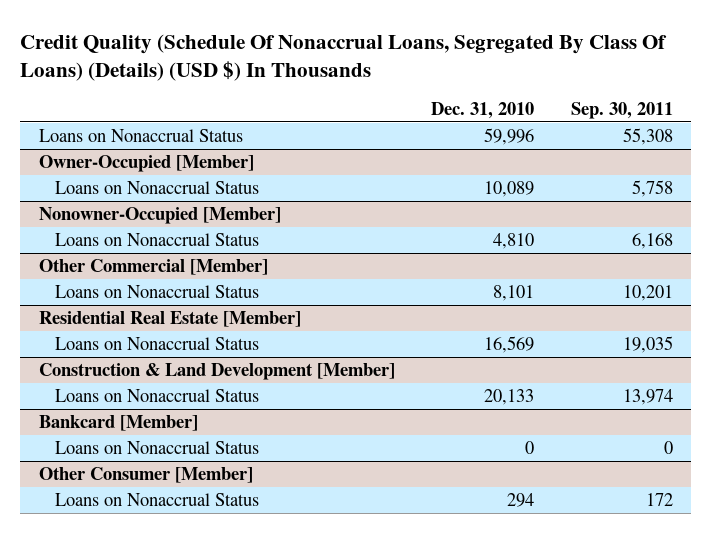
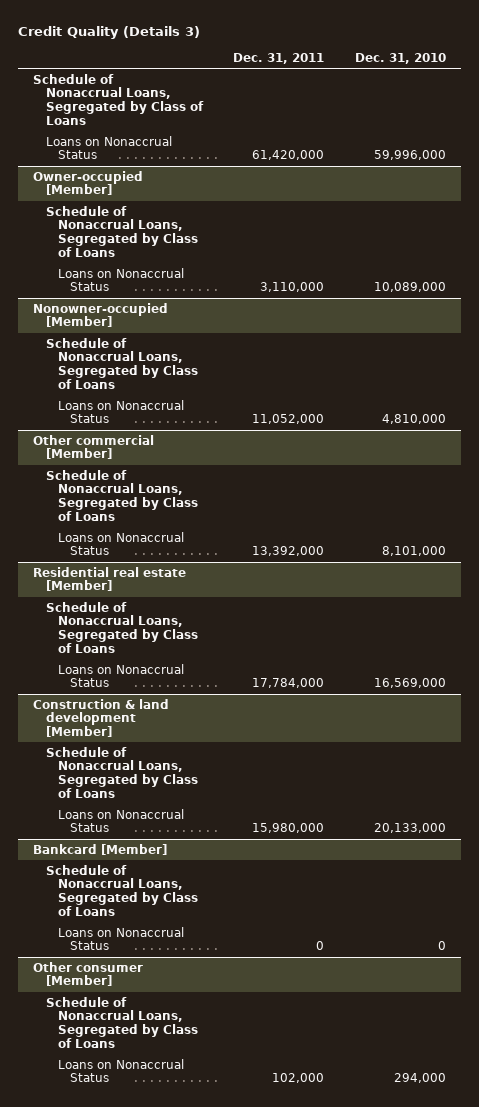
[20,33,668,82] Credit Quality (Schedule Of Nonaccrual Loans, Segregated By Class Of Loans) (Details) (USD $) In Thousands -> [18,25,201,39] Credit Quality (Details 3)
[570,101,673,119] Sep. 30, 2011 -> none
none -> [233,52,325,64] Dec. 31, 2011
none -> [33,73,204,125] Schedule of Nonaccrual Loans, Segregated by Class of Loans
[484,128,535,146] 59,996 -> [374,150,447,161] 59,996,000
[38,155,254,173] Owner-Occupied [Member] -> [33,170,144,196] Owner-occupied [Member]
none -> [45,205,198,257] Schedule of Nonaccrual Loans, Segregated by Class of Loans
[484,181,535,198] 10,089 -> [374,282,447,293] 10,089,000
[38,207,281,225] Nonowner-Occupied [Member] -> [33,302,169,328] Nonowner-occupied [Member]
none -> [45,337,198,389] Schedule of Nonaccrual Loans, Segregated by Class of Loans
[493,233,535,250] 4,810 -> [382,414,447,425] 4,810,000
[38,259,268,276] Other Commercial [Member] -> [33,434,155,460] Other commercial [Member]
none -> [45,469,198,521] Schedule of Nonaccrual Loans, Segregated by Class of Loans
[493,285,535,302] 8,101 -> [382,546,447,557] 8,101,000
[38,311,301,328] Residential Real Estate [Member] -> [33,566,187,592] Residential real estate [Member]
none -> [45,601,198,653] Schedule of Nonaccrual Loans, Segregated by Class of Loans
[484,336,535,354] 16,569 -> [374,678,447,689] 16,569,000
[38,363,395,381] Construction & Land Development [Member] -> [33,698,170,738] Construction & land development [Member]
none -> [45,746,198,798] Schedule of Nonaccrual Loans, Segregated by Class of Loans
[484,389,535,406] 20,133 -> [374,823,447,834] 20,133,000
none -> [45,864,198,916] Schedule of Nonaccrual Loans, Segregated by Class of Loans
[38,467,253,484] Other Consumer [Member] -> [33,961,144,987] Other consumer [Member]
none -> [45,996,198,1048] Schedule of Nonaccrual Loans, Segregated by Class of Loans
[507,493,535,508] 294 -> [394,1073,447,1084] 294,000

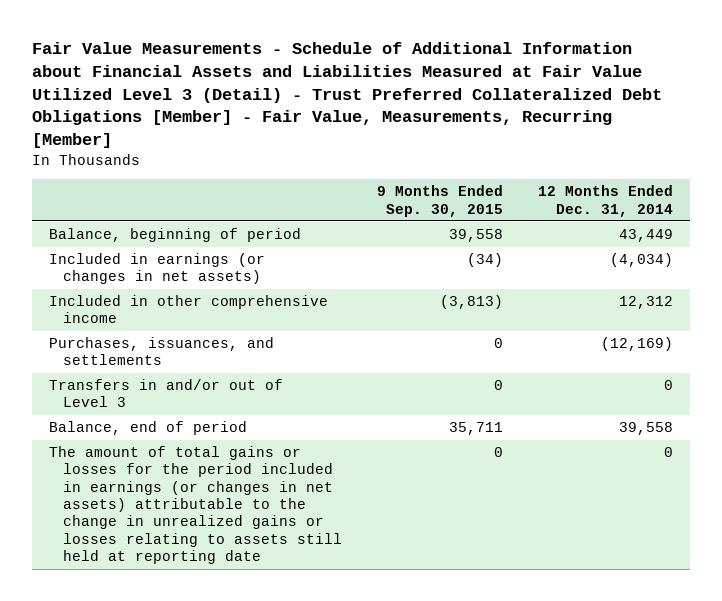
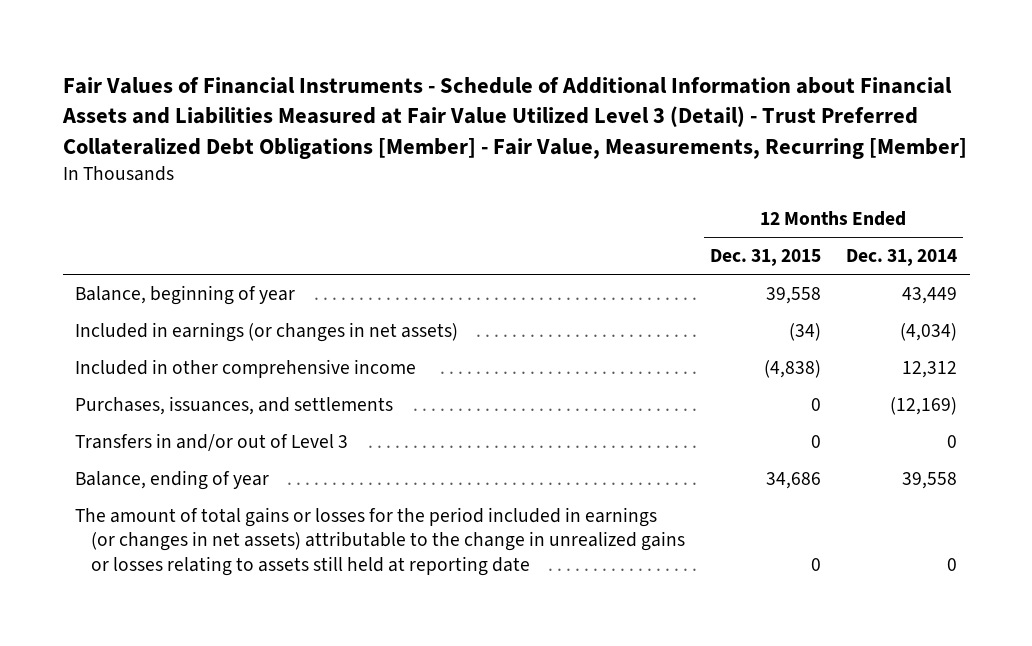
[31,42,662,148] Fair Value Measurements - Schedule of Additional Information about Financial Assets and Liabilities Measured at Fair Value Utilized Level 3 (Detail) - Trust Preferred Collateralized Debt Obligations [Member] - Fair Value, Measurements, Recurring [Member] -> [61,76,967,159] Fair Values of Financial Instruments - Schedule of Additional Information about Financial Assets and Liabilities Measured at Fair Value Utilized Level 3 (Detail) - Trust Preferred Collateralized Debt Obligations [Member] - Fair Value, Measurements, Recurring [Member]
[376,185,503,217] 9 Months Ended Sep. 30, 2015 -> none
none -> [709,249,821,267] Dec. 31, 2015
[49,228,302,243] Balance, beginning of period -> [75,285,296,306] Balance, beginning of year
[49,421,248,436] Balance, end of period -> [75,470,270,491] Balance, ending of year

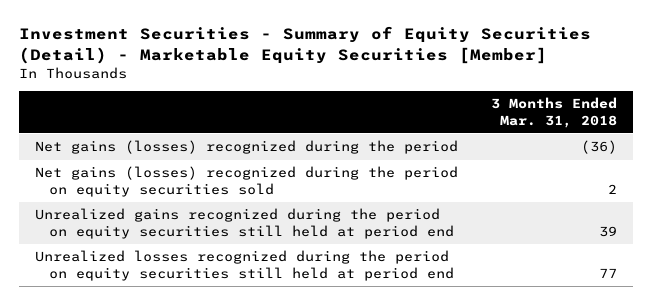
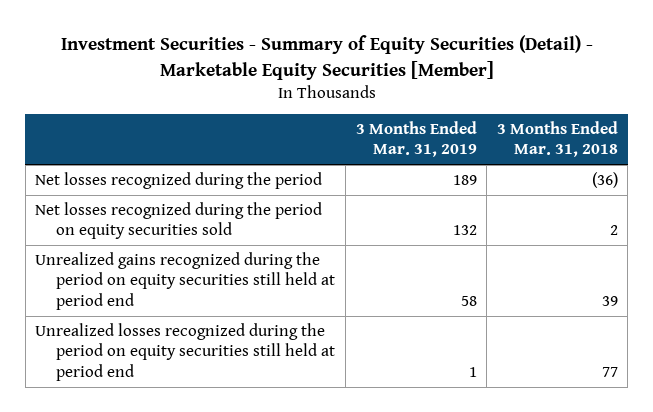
none -> [355,121,477,158] 3 Months Ended Mar. 31, 2019
[35,140,459,155] Net gains (losses) recognized during the period -> [35,171,323,189] Net losses recognized during the period
[35,166,459,197] Net gains (losses) recognized during the period on equity securities sold -> [35,201,323,240] Net losses recognized during the period on equity securities sold

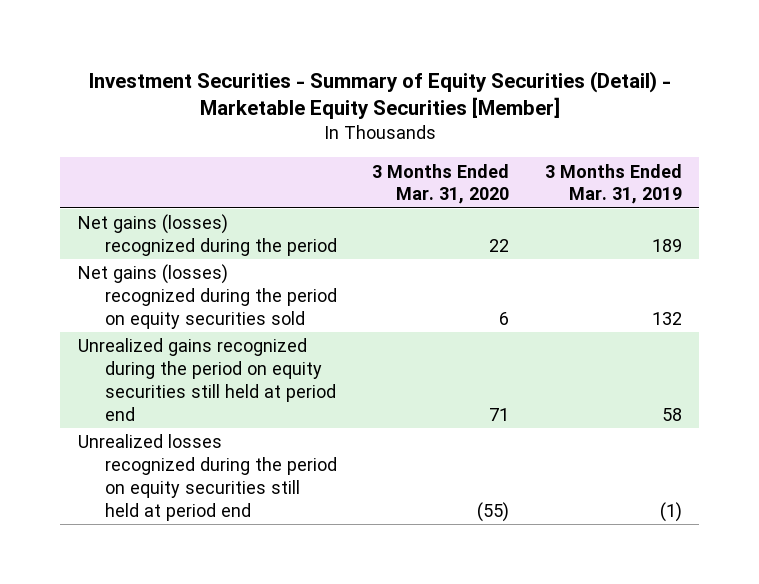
[496,121,618,158] 3 Months Ended Mar. 31, 2018 -> none
none -> [372,163,510,205] 3 Months Ended Mar. 31, 2020
[35,171,323,189] Net losses recognized during the period -> [77,214,337,256] Net gains (losses) recognized during the period
[35,201,323,240] Net losses recognized during the period on equity securities sold -> [77,264,337,329] Net gains (losses) recognized during the period on equity securities sold
[468,366,477,377] 1 -> [659,501,682,522] (1)

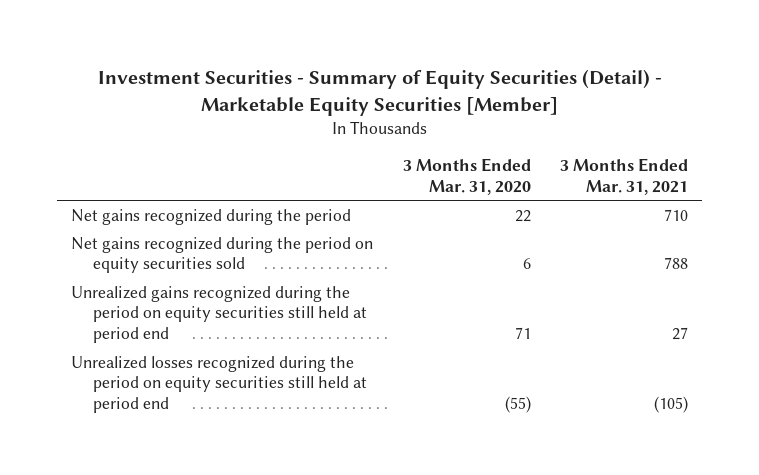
[544,163,682,205] 3 Months Ended Mar. 31, 2019 -> none
none -> [559,158,688,195] 3 Months Ended Mar. 31, 2021
[77,214,337,256] Net gains (losses) recognized during the period -> [71,208,352,225] Net gains recognized during the period
[77,264,337,329] Net gains (losses) recognized during the period on equity securities sold -> [71,236,374,274] Net gains recognized during the period on equity securities sold

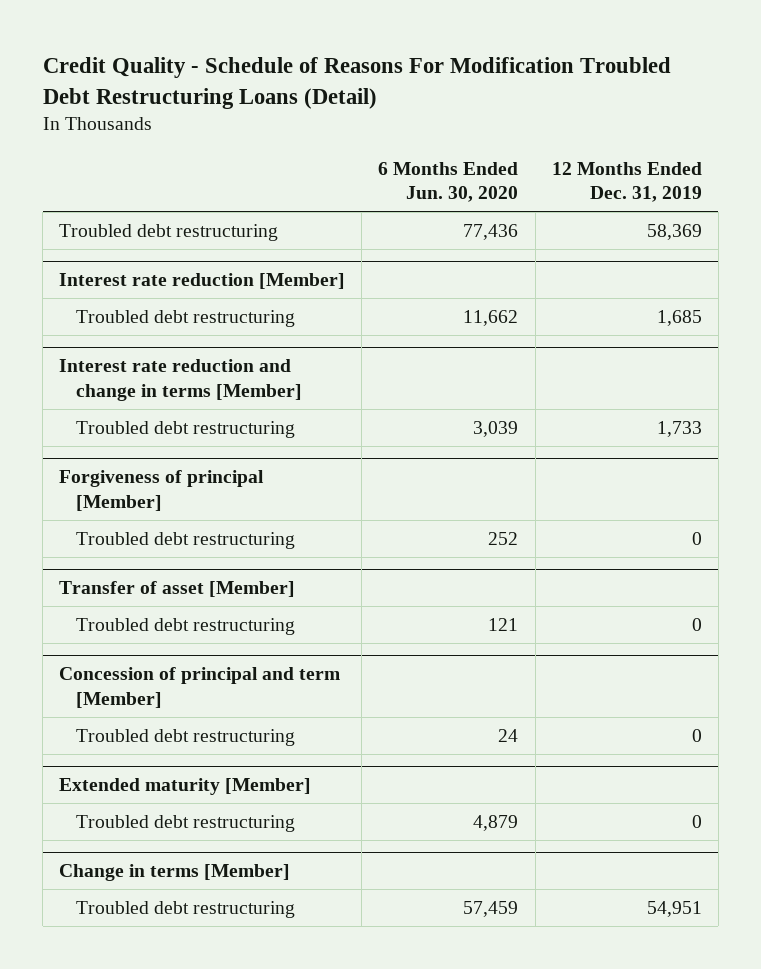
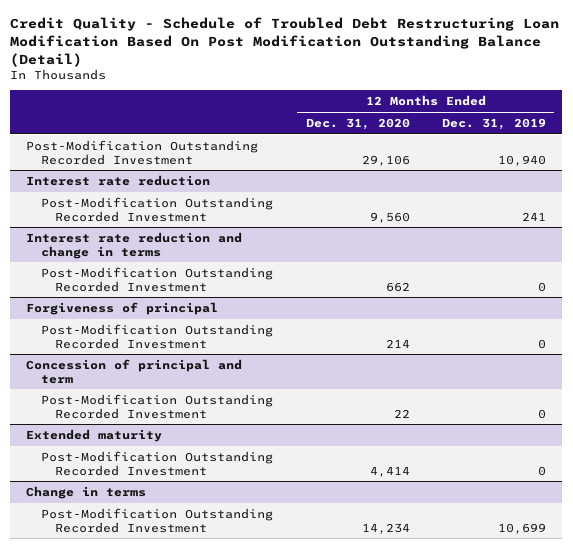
[42,57,671,109] Credit Quality - Schedule of Reasons For Modification Troubled Debt Restructuring Loans (Detail) -> [10,16,560,67] Credit Quality - Schedule of Troubled Debt Restructuring Loan Modification Based On Post Modification Outstanding Balance (Detail)
[378,161,519,203] 6 Months Ended Jun. 30, 2020 -> none
none -> [305,117,410,130] Dec. 31, 2020
[59,223,279,241] Troubled debt restructuring -> none
[76,309,296,327] Troubled debt restructuring -> none
[76,420,296,438] Troubled debt restructuring -> none
[76,531,296,549] Troubled debt restructuring -> none
[59,581,296,598] Transfer of asset [Member] -> none
[76,617,296,635] Troubled debt restructuring -> none
[76,728,296,746] Troubled debt restructuring -> none
[76,814,296,832] Troubled debt restructuring -> none
[76,900,296,918] Troubled debt restructuring -> none
none -> [26,139,259,165] Post-Modification Outstanding Recorded Investment
[59,273,346,290] Interest rate reduction [Member] -> [26,174,211,186] Interest rate reduction
none -> [40,196,273,222] Post-Modification Outstanding Recorded Investment
[59,359,303,401] Interest rate reduction and change in terms [Member] -> [26,231,243,259] Interest rate reduction and change in terms
none -> [40,266,273,292] Post-Modification Outstanding Recorded Investment
[59,470,265,511] Forgiveness of principal [Member] -> [26,301,219,315] Forgiveness of principal
none -> [40,323,273,349] Post-Modification Outstanding Recorded Investment
[59,667,341,708] Concession of principal and term [Member] -> [26,358,243,384] Concession of principal and term
none -> [40,393,273,419] Post-Modification Outstanding Recorded Investment
[59,778,312,796] Extended maturity [Member] -> [26,428,163,442] Extended maturity
none -> [40,450,273,476] Post-Modification Outstanding Recorded Investment
[59,864,291,882] Change in terms [Member] -> [26,485,147,499] Change in terms
none -> [40,507,273,533] Post-Modification Outstanding Recorded Investment

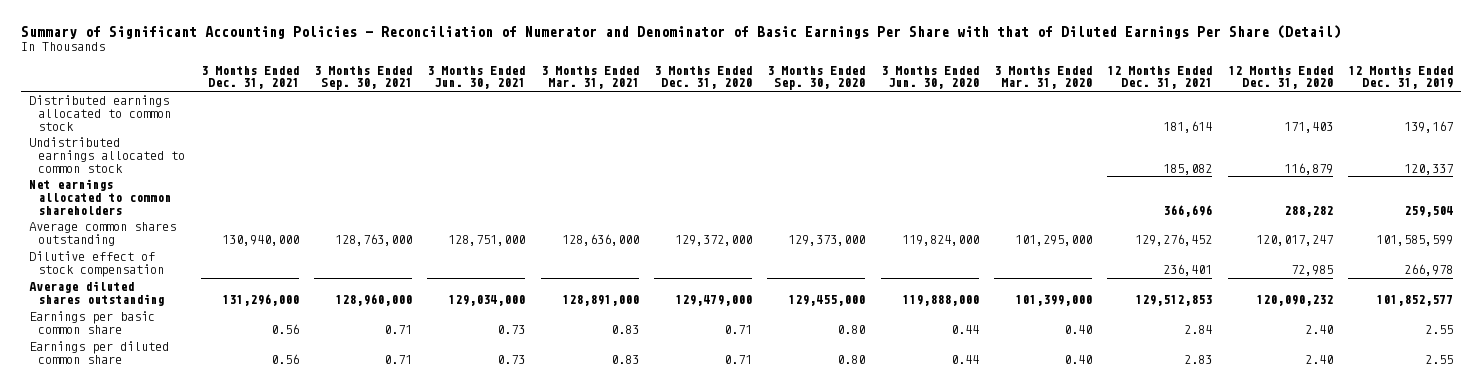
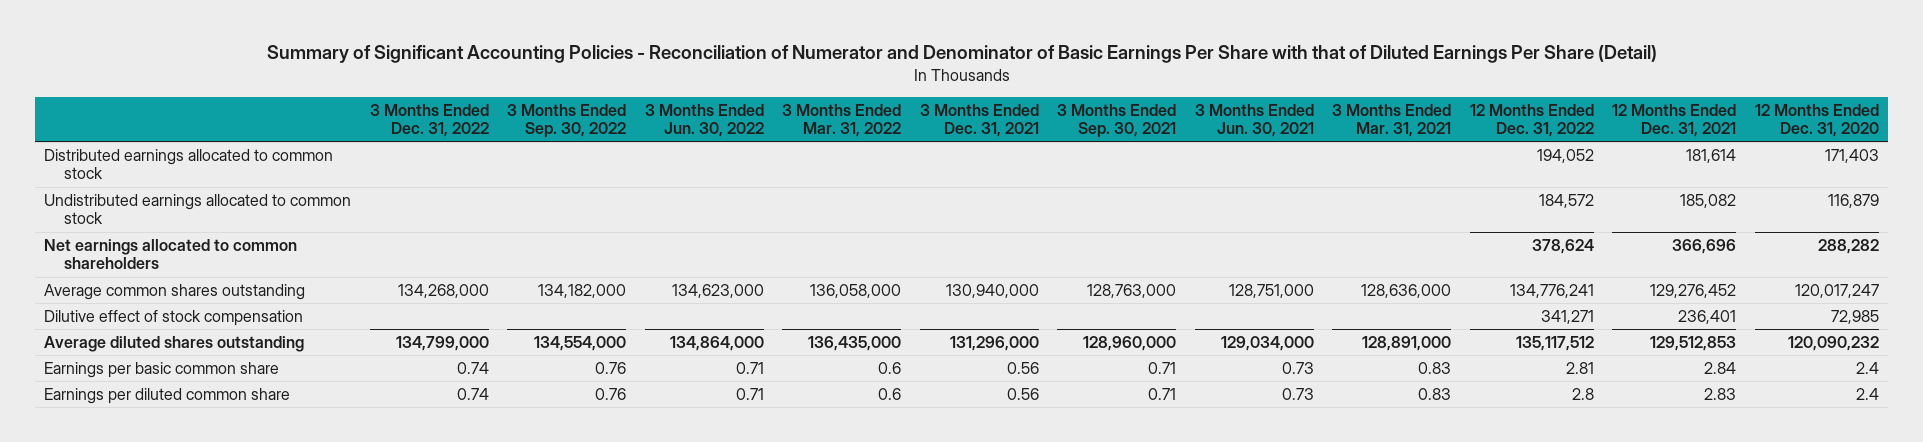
[654,65,753,90] 3 Months Ended Dec. 31, 2020 -> none
[767,65,866,91] 3 Months Ended Sep. 30, 2020 -> none
[880,65,979,90] 3 Months Ended Jun. 30, 2020 -> none
[994,65,1093,90] 3 Months Ended Mar. 31, 2020 -> none
[1348,65,1454,90] 12 Months Ended Dec. 31, 2019 -> none
none -> [369,103,489,138] 3 Months Ended Dec. 31, 2022
none -> [507,103,627,139] 3 Months Ended Sep. 30, 2022
none -> [644,103,764,138] 3 Months Ended Jun. 30, 2022
none -> [782,103,902,138] 3 Months Ended Mar. 31, 2022
none -> [1469,103,1594,138] 12 Months Ended Dec. 31, 2022
[1304,324,1333,334] 2.40 -> [1856,361,1880,374] 2.4
[1304,354,1333,364] 2.40 -> [1856,387,1880,400] 2.4

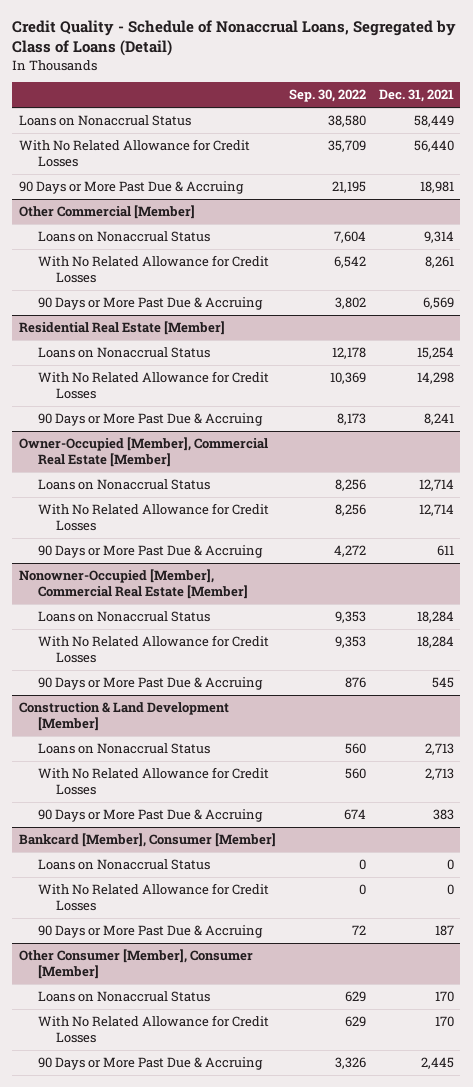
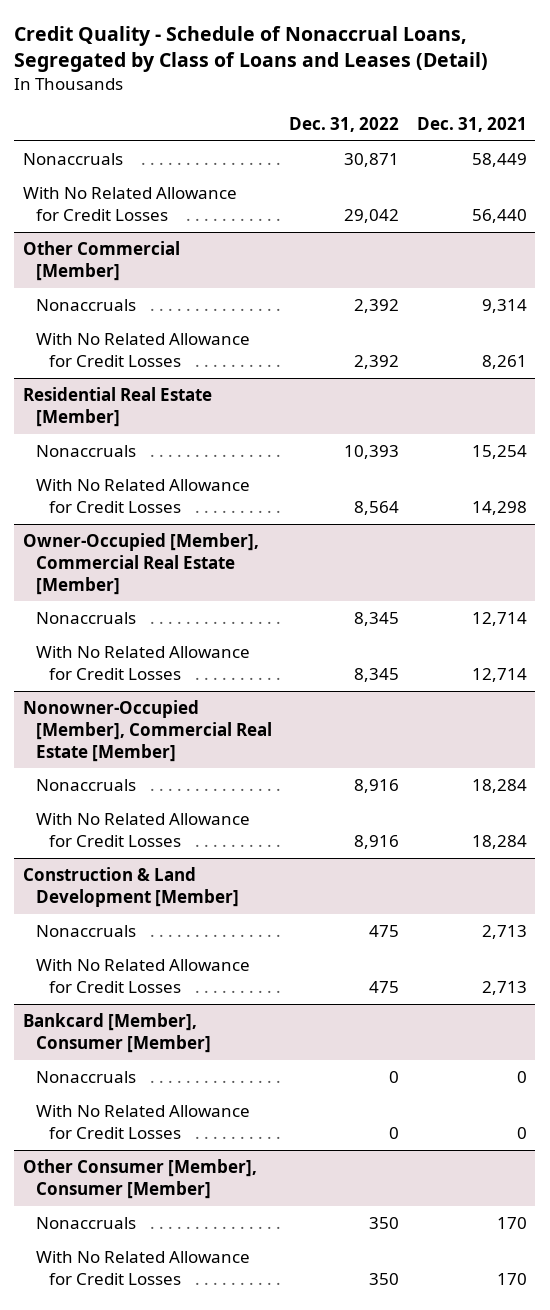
[12,20,457,57] Credit Quality - Schedule of Nonaccrual Loans, Segregated by Class of Loans (Detail) -> [14,25,489,73] Credit Quality - Schedule of Nonaccrual Loans, Segregated by Class of Loans and Leases (Detail)
[288,89,366,103] Sep. 30, 2022 -> none
none -> [289,116,400,132] Dec. 31, 2022
[18,115,191,127] Loans on Nonaccrual Status -> [22,152,123,165] Nonaccruals
[18,181,244,195] 90 Days or More Past Due & Accruing -> none
[37,231,210,243] Loans on Nonaccrual Status -> [35,298,136,311] Nonaccruals
[37,297,263,311] 90 Days or More Past Due & Accruing -> none
[37,347,210,359] Loans on Nonaccrual Status -> [35,444,136,457] Nonaccruals
[37,413,263,427] 90 Days or More Past Due & Accruing -> none
[37,479,210,491] Loans on Nonaccrual Status -> [35,611,136,624] Nonaccruals
[37,545,263,559] 90 Days or More Past Due & Accruing -> none
[37,611,210,623] Loans on Nonaccrual Status -> [35,778,136,791] Nonaccruals
[37,677,263,691] 90 Days or More Past Due & Accruing -> none
[37,743,210,755] Loans on Nonaccrual Status -> [35,924,136,937] Nonaccruals
[37,809,263,823] 90 Days or More Past Due & Accruing -> none
[37,859,210,871] Loans on Nonaccrual Status -> [35,1070,136,1083] Nonaccruals
[37,925,263,939] 90 Days or More Past Due & Accruing -> none
[37,991,210,1003] Loans on Nonaccrual Status -> [35,1216,136,1229] Nonaccruals
[37,1057,263,1071] 90 Days or More Past Due & Accruing -> none

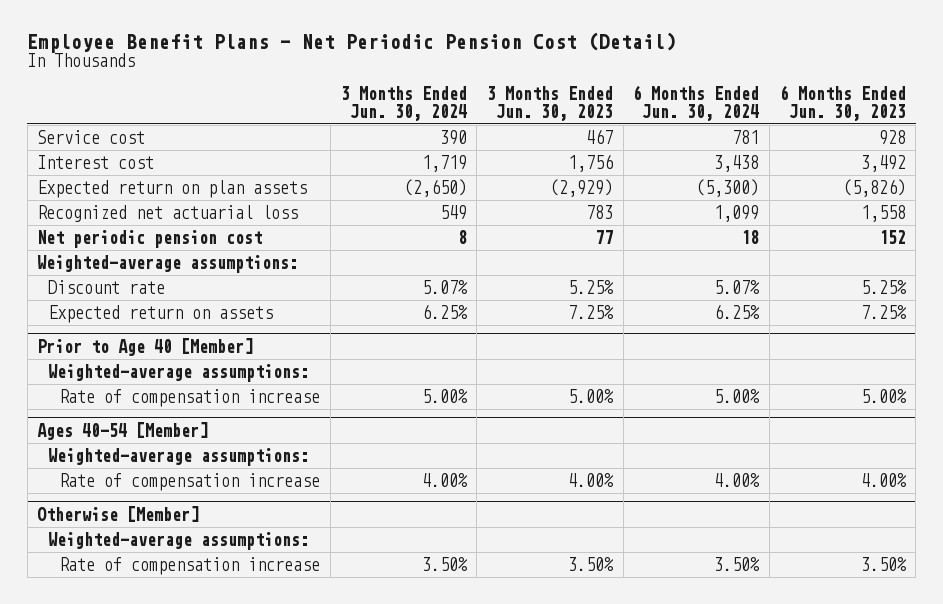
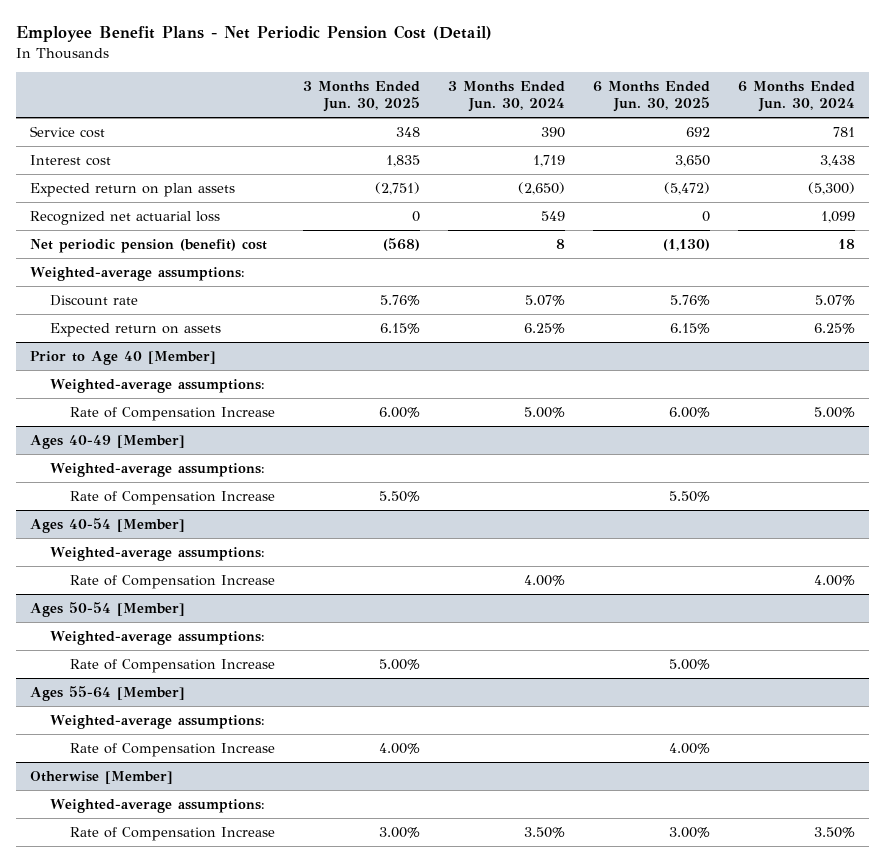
[487,86,614,121] 3 Months Ended Jun. 30, 2023 -> none
[779,85,906,121] 6 Months Ended Jun. 30, 2023 -> none
none -> [302,81,420,113] 3 Months Ended Jun. 30, 2025
none -> [592,81,710,113] 6 Months Ended Jun. 30, 2025
[37,229,263,248] Net periodic pension cost -> [29,239,267,254] Net periodic pension (benefit) cost
[59,388,321,407] Rate of compensation increase -> [69,407,275,422] Rate of Compensation Increase
none -> [29,435,185,450] Ages 40-49 [Member]
none -> [49,463,265,478] Weighted-average assumptions:
none -> [69,491,275,506] Rate of Compensation Increase
[59,472,321,491] Rate of compensation increase -> [69,575,275,590] Rate of Compensation Increase
none -> [29,602,185,618] Ages 50-54 [Member]
none -> [49,631,265,646] Weighted-average assumptions:
none -> [69,659,275,674] Rate of Compensation Increase
none -> [29,686,185,702] Ages 55-64 [Member]
none -> [49,715,265,730] Weighted-average assumptions:
none -> [69,743,275,758] Rate of Compensation Increase
[59,556,321,575] Rate of compensation increase -> [69,827,275,842] Rate of Compensation Increase

